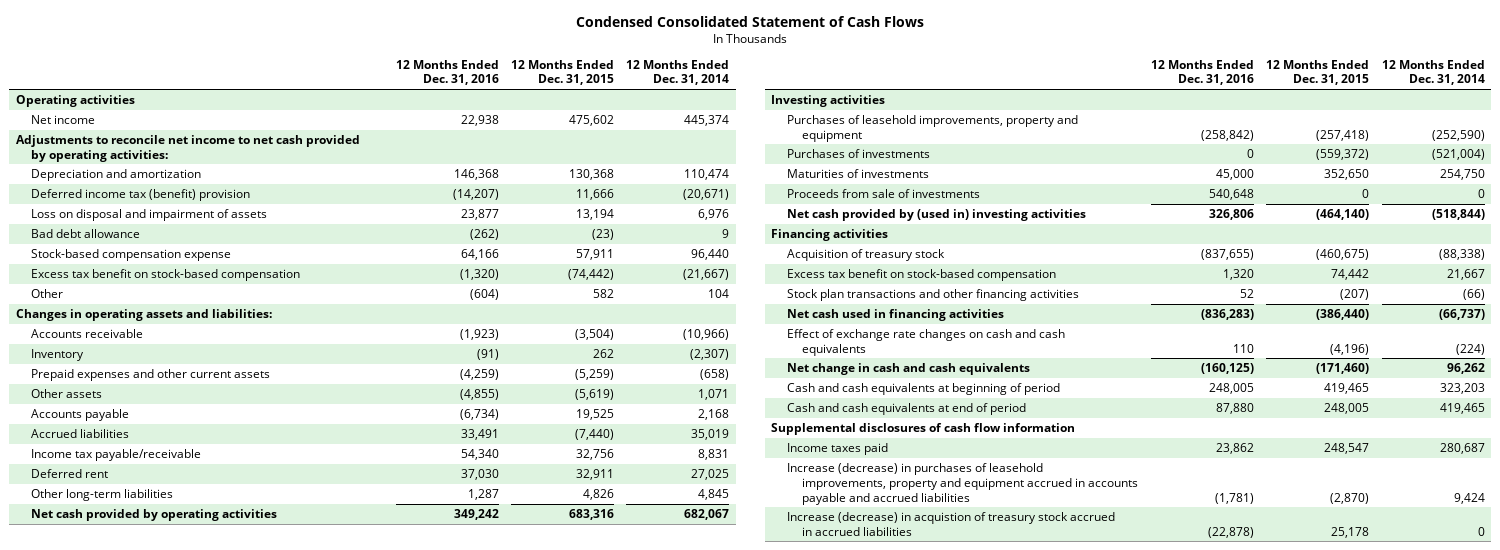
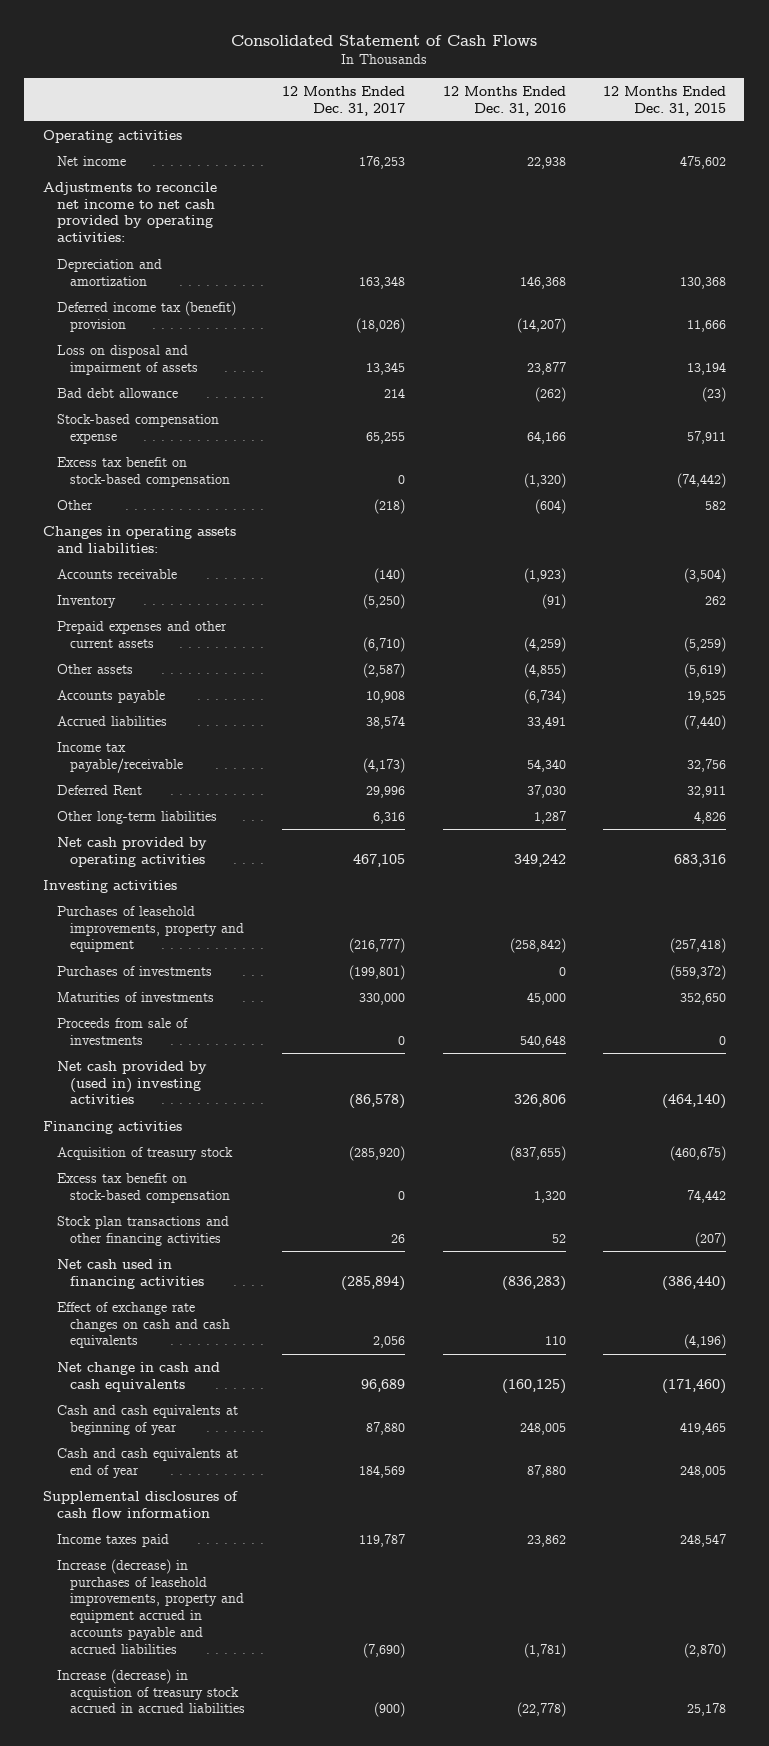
[576,16,925,28] Condensed Consolidated Statement of Cash Flows -> [231,34,538,46] Consolidated Statement of Cash Flows
[626,59,730,86] 12 Months Ended Dec. 31, 2014 -> none
none -> [282,85,406,116] 12 Months Ended Dec. 31, 2017
[31,468,109,478] Deferred rent -> [56,784,142,795] Deferred Rent
[786,382,1060,395] Cash and cash equivalents at beginning of period -> [56,1404,238,1435] Cash and cash equivalents at beginning of year
[786,402,1026,415] Cash and cash equivalents at end of period -> [56,1447,238,1478] Cash and cash equivalents at end of year
[1207,526,1254,538] (22,878) -> [516,1702,566,1718] (22,778)

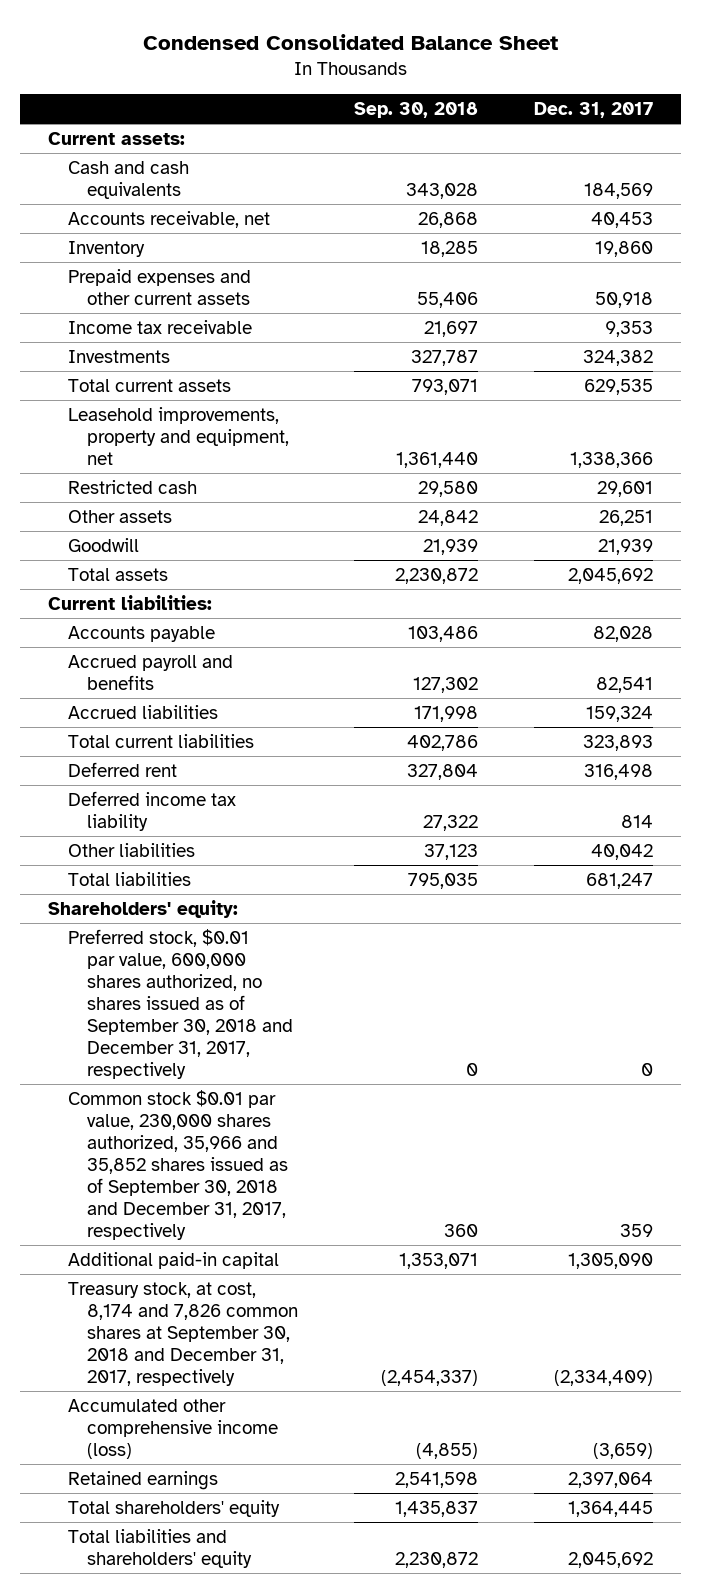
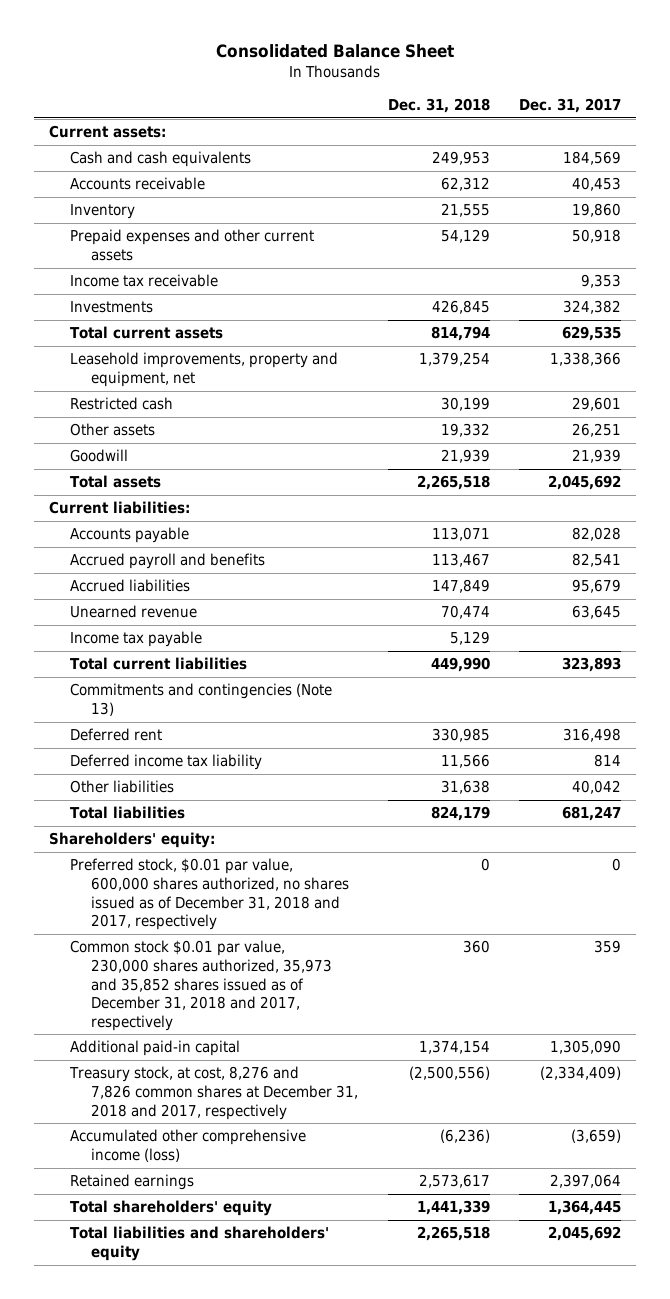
[142,33,558,50] Condensed Consolidated Balance Sheet -> [216,44,455,59] Consolidated Balance Sheet
[353,101,478,118] Sep. 30, 2018 -> none
none -> [387,98,490,114] Dec. 31, 2018
[67,211,270,229] Accounts receivable, net -> [70,177,206,191] Accounts receivable
[585,706,653,723] 159,324 -> [572,579,622,594] 95,679
none -> [70,605,198,619] Unearned revenue
none -> [70,631,203,648] Income tax payable
none -> [70,683,333,716] Commitments and contingencies (Note 13)
[67,929,293,1080] Preferred stock, $0.01 par value, 600,000 shares authorized, no shares issued as of September 30, 2018 and December 31, 2017, respectively -> [70,858,350,931] Preferred stock, $0.01 par value, 600,000 shares authorized, no shares issued as of December 31, 2018 and 2017, respectively
[67,1090,288,1241] Common stock $0.01 par value, 230,000 shares authorized, 35,966 and 35,852 shares issued as of September 30, 2018 and December 31, 2017, respectively -> [70,940,333,1031] Common stock $0.01 par value, 230,000 shares authorized, 35,973 and 35,852 shares issued as of December 31, 2018 and 2017, respectively
[67,1282,298,1387] Treasury stock, at cost, 8,174 and 7,826 common shares at September 30, 2018 and December 31, 2017, respectively -> [69,1066,359,1120] Treasury stock, at cost, 8,276 and 7,826 common shares at December 31, 2018 and 2017, respectively

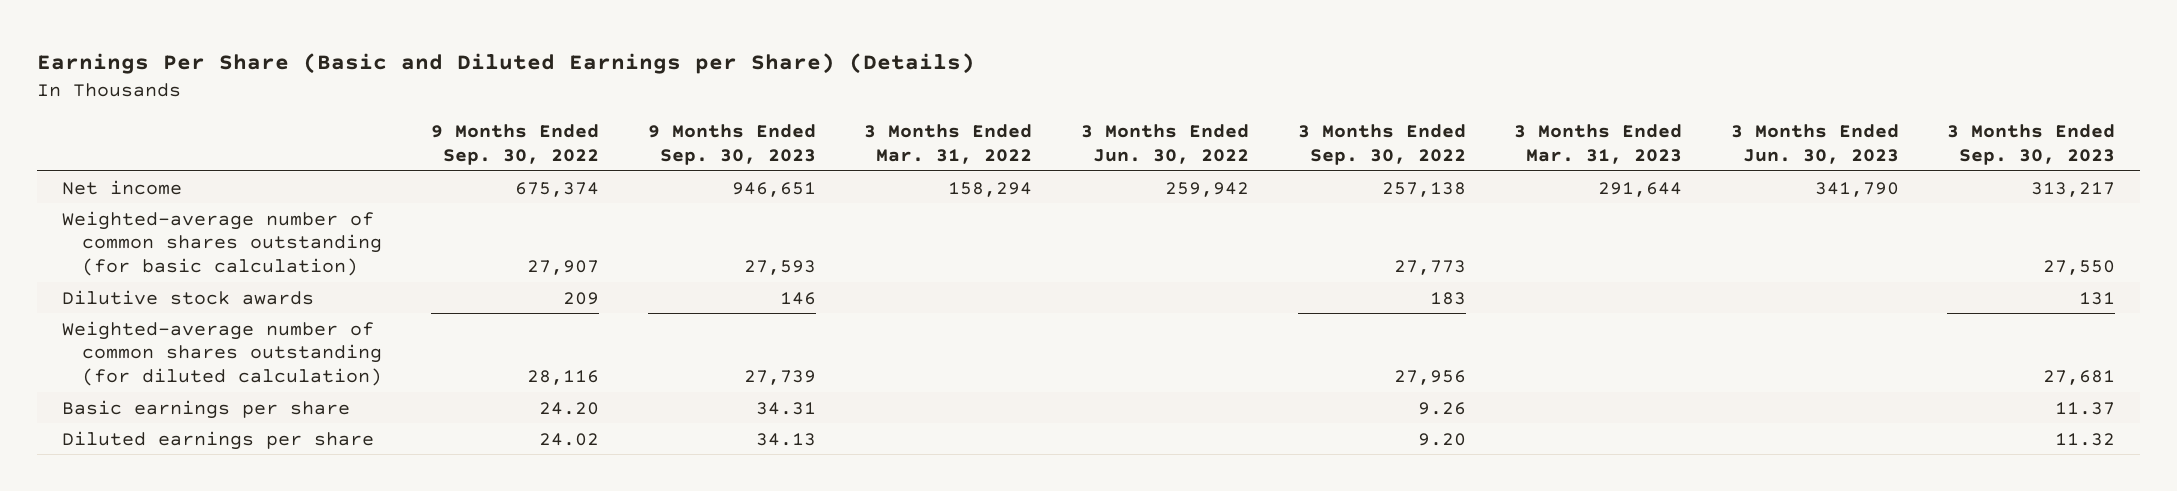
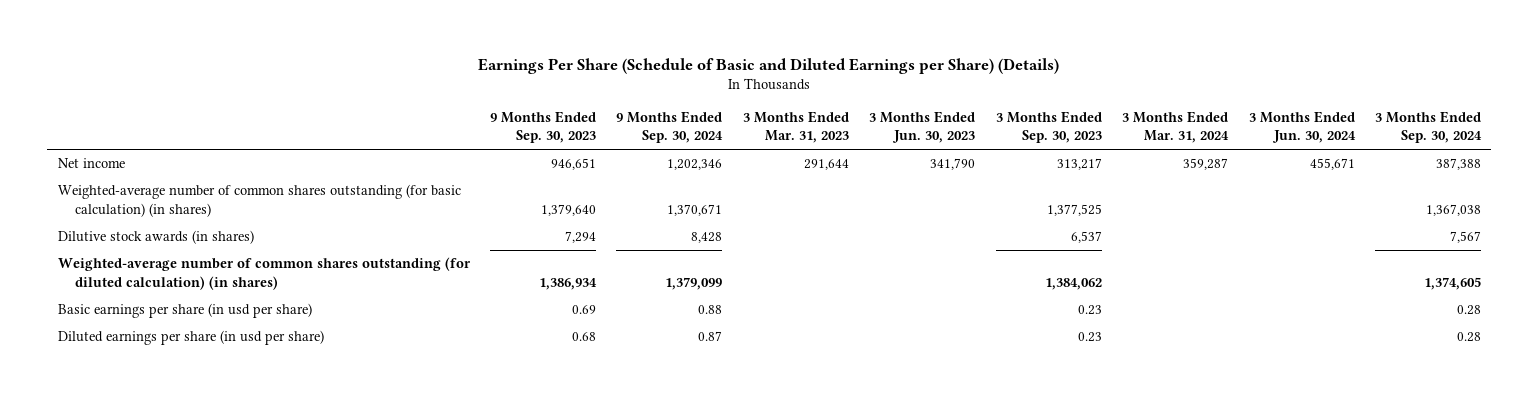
[37,52,976,74] Earnings Per Share (Basic and Diluted Earnings per Share) (Details) -> [478,57,1060,74] Earnings Per Share (Schedule of Basic and Diluted Earnings per Share) (Details)
[430,124,599,166] 9 Months Ended Sep. 30, 2022 -> none
[864,124,1033,165] 3 Months Ended Mar. 31, 2022 -> none
[1080,124,1249,165] 3 Months Ended Jun. 30, 2022 -> none
[1297,124,1466,166] 3 Months Ended Sep. 30, 2022 -> none
none -> [616,110,724,144] 9 Months Ended Sep. 30, 2024
none -> [1122,110,1230,144] 3 Months Ended Mar. 31, 2024
none -> [1248,110,1356,144] 3 Months Ended Jun. 30, 2024
none -> [1375,110,1483,144] 3 Months Ended Sep. 30, 2024
[61,210,383,277] Weighted-average number of common shares outstanding (for basic calculation) -> [57,184,461,217] Weighted-average number of common shares outstanding (for basic calculation) (in shares)
[743,260,816,276] 27,593 -> [541,203,597,216] 1,379,640
[2043,260,2116,276] 27,550 -> [1046,203,1102,216] 1,377,525
[61,289,314,305] Dilutive stock awards -> [57,230,254,245] Dilutive stock awards (in shares)
[779,291,816,305] 146 -> [565,231,597,244] 7,294
[2079,291,2116,305] 131 -> [1070,231,1102,244] 6,537
[61,320,383,387] Weighted-average number of common shares outstanding (for diluted calculation) -> [57,257,471,290] Weighted-average number of common shares outstanding (for diluted calculation) (in shares)
[743,370,816,386] 27,739 -> [539,277,598,290] 1,386,934
[2043,370,2116,386] 27,681 -> [1044,277,1102,290] 1,384,062
[61,399,350,419] Basic earnings per share -> [57,303,312,319] Basic earnings per share (in usd per share)
[755,401,816,415] 34.31 -> [572,305,597,315] 0.69
[2055,401,2116,415] 11.37 -> [1077,305,1102,316] 0.23
[61,430,374,450] Diluted earnings per share -> [57,330,324,346] Diluted earnings per share (in usd per share)
[755,432,816,446] 34.13 -> [572,332,597,342] 0.68
[2055,432,2116,446] 11.32 -> [1077,332,1102,343] 0.23

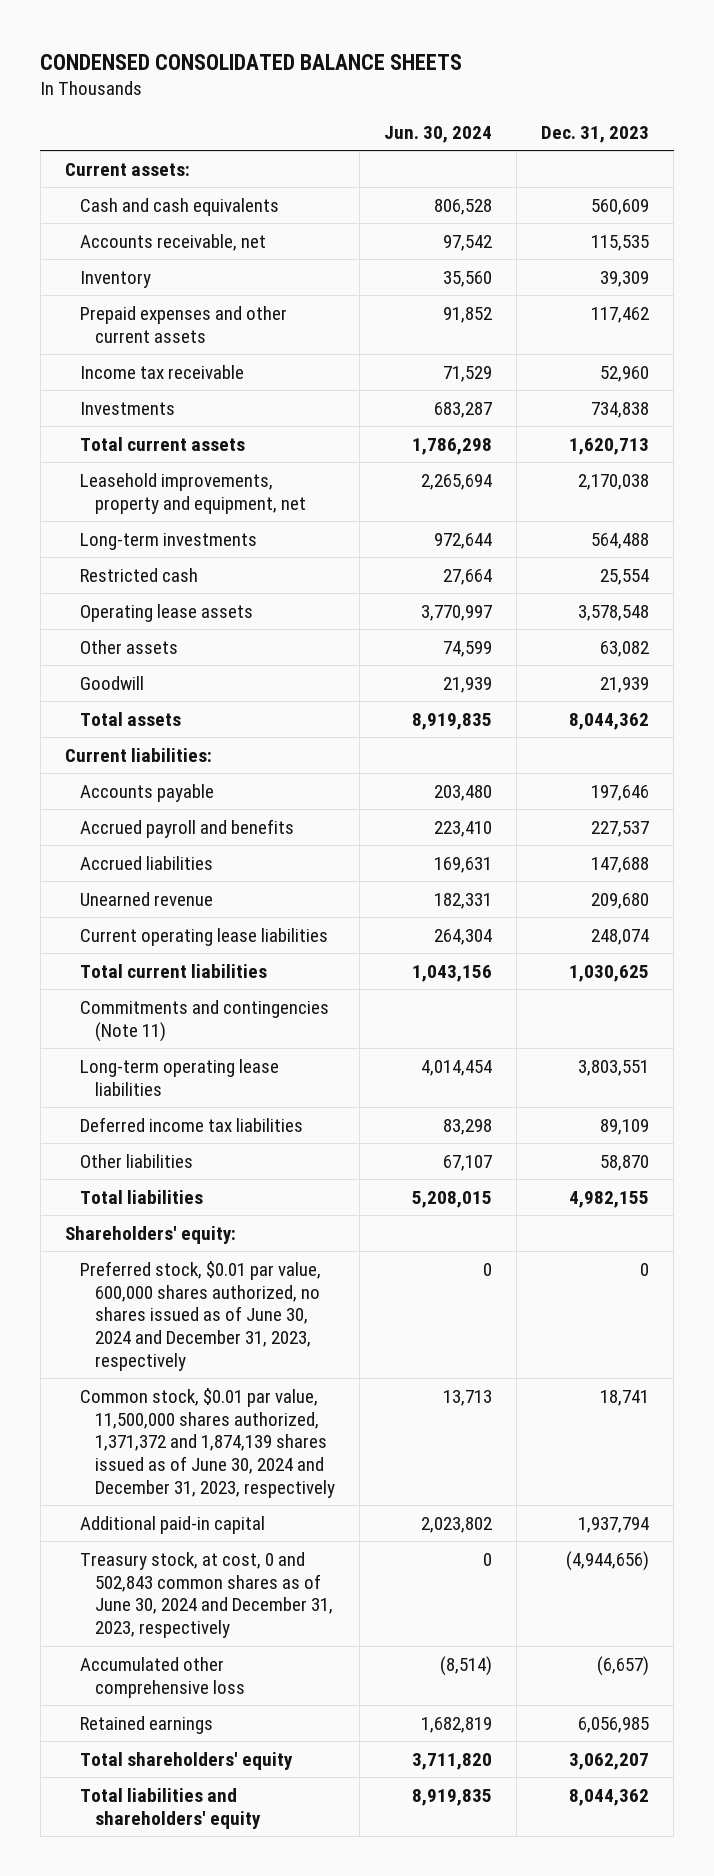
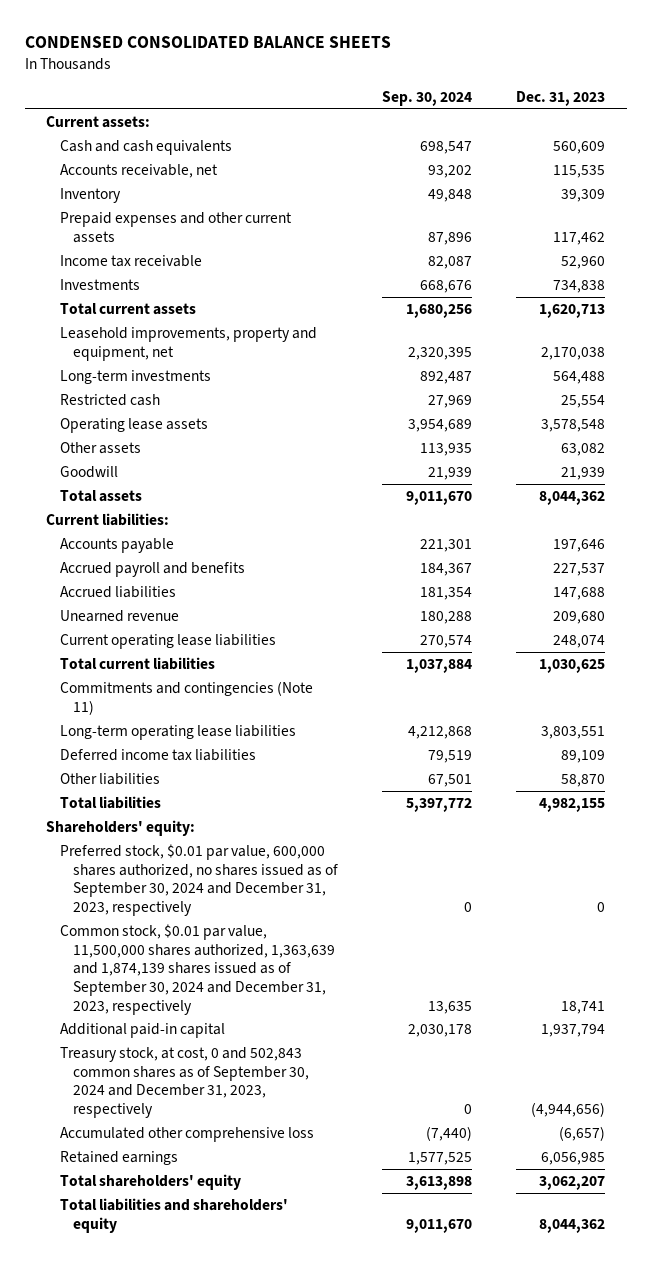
[384,125,493,143] Jun. 30, 2024 -> none
none -> [382,90,473,106] Sep. 30, 2024
[79,1260,321,1371] Preferred stock, $0.01 par value, 600,000 shares authorized, no shares issued as of June 30, 2024 and December 31, 2023, respectively -> [59,844,339,916] Preferred stock, $0.01 par value, 600,000 shares authorized, no shares issued as of September 30, 2024 and December 31, 2023, respectively
[79,1387,335,1498] Common stock, $0.01 par value, 11,500,000 shares authorized, 1,371,372 and 1,874,139 shares issued as of June 30, 2024 and December 31, 2023, respectively -> [59,924,336,1015] Common stock, $0.01 par value, 11,500,000 shares authorized, 1,363,639 and 1,874,139 shares issued as of September 30, 2024 and December 31, 2023, respectively
[79,1551,333,1639] Treasury stock, at cost, 0 and 502,843 common shares as of June 30, 2024 and December 31, 2023, respectively -> [59,1047,310,1118] Treasury stock, at cost, 0 and 502,843 common shares as of September 30, 2024 and December 31, 2023, respectively

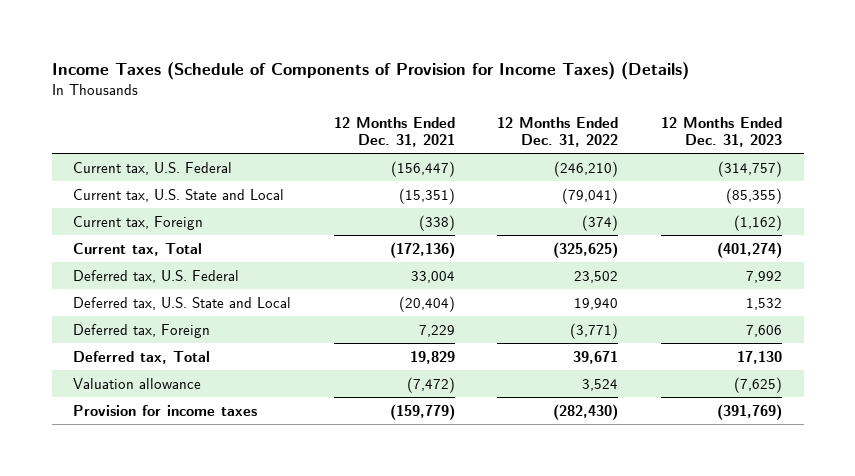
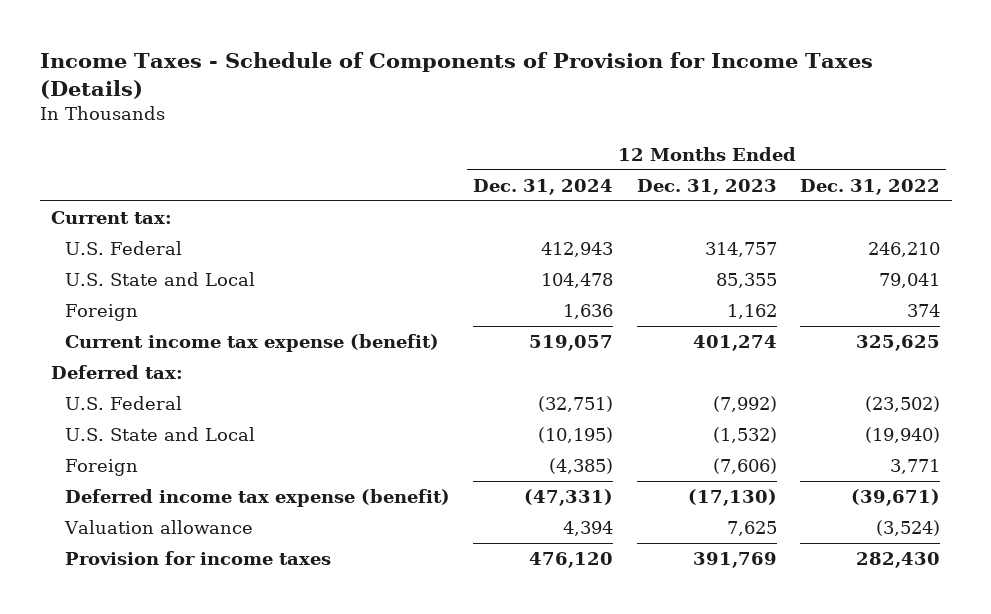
[51,61,689,80] Income Taxes (Schedule of Components of Provision for Income Taxes) (Details) -> [39,51,873,99] Income Taxes - Schedule of Components of Provision for Income Taxes (Details)
[333,116,455,148] 12 Months Ended Dec. 31, 2021 -> none
none -> [473,178,614,195] Dec. 31, 2024
none -> [51,211,173,225] Current tax:
[72,161,232,175] Current tax, U.S. Federal -> [64,241,182,256] U.S. Federal
[554,160,619,177] (246,210) -> [867,242,940,258] 246,210
[718,160,783,177] (314,757) -> [704,242,777,258] 314,757
[72,188,284,202] Current tax, U.S. State and Local -> [64,272,255,287] U.S. State and Local
[562,187,619,204] (79,041) -> [878,273,940,289] 79,041
[726,187,783,204] (85,355) -> [715,273,777,289] 85,355
[72,215,203,230] Current tax, Foreign -> [64,304,138,322] Foreign
[582,214,619,231] (374) -> [906,304,940,318] 374
[734,214,783,231] (1,162) -> [726,304,777,320] 1,162
[72,242,202,256] Current tax, Total -> [64,334,439,353] Current income tax expense (benefit)
[553,241,619,258] (325,625) -> [855,335,940,352] 325,625
[717,241,783,258] (401,274) -> [692,335,777,352] 401,274
none -> [51,365,184,380] Deferred tax:
[72,269,239,283] Deferred tax, U.S. Federal -> [64,396,182,411] U.S. Federal
[574,270,619,283] 23,502 -> [864,396,940,413] (23,502)
[746,270,783,283] 7,992 -> [712,396,777,413] (7,992)
[72,296,291,310] Deferred tax, U.S. State and Local -> [64,427,255,442] U.S. State and Local
[574,297,619,310] 19,940 -> [864,427,940,444] (19,940)
[746,297,783,310] 1,532 -> [712,427,777,444] (1,532)
[72,323,210,338] Deferred tax, Foreign -> [64,459,138,477] Foreign
[570,322,619,339] (3,771) -> [889,459,940,475] 3,771
[746,324,783,337] 7,606 -> [712,458,777,475] (7,606)
[72,350,210,364] Deferred tax, Total -> [64,489,450,508] Deferred income tax expense (benefit)
[573,350,619,364] 39,671 -> [850,489,940,507] (39,671)
[737,350,783,364] 17,130 -> [687,489,777,507] (17,130)
[582,378,619,391] 3,524 -> [875,520,940,537] (3,524)
[734,376,783,393] (7,625) -> [726,521,777,537] 7,625
[553,403,619,420] (282,430) -> [855,552,940,569] 282,430
[717,403,783,420] (391,769) -> [692,552,777,569] 391,769

